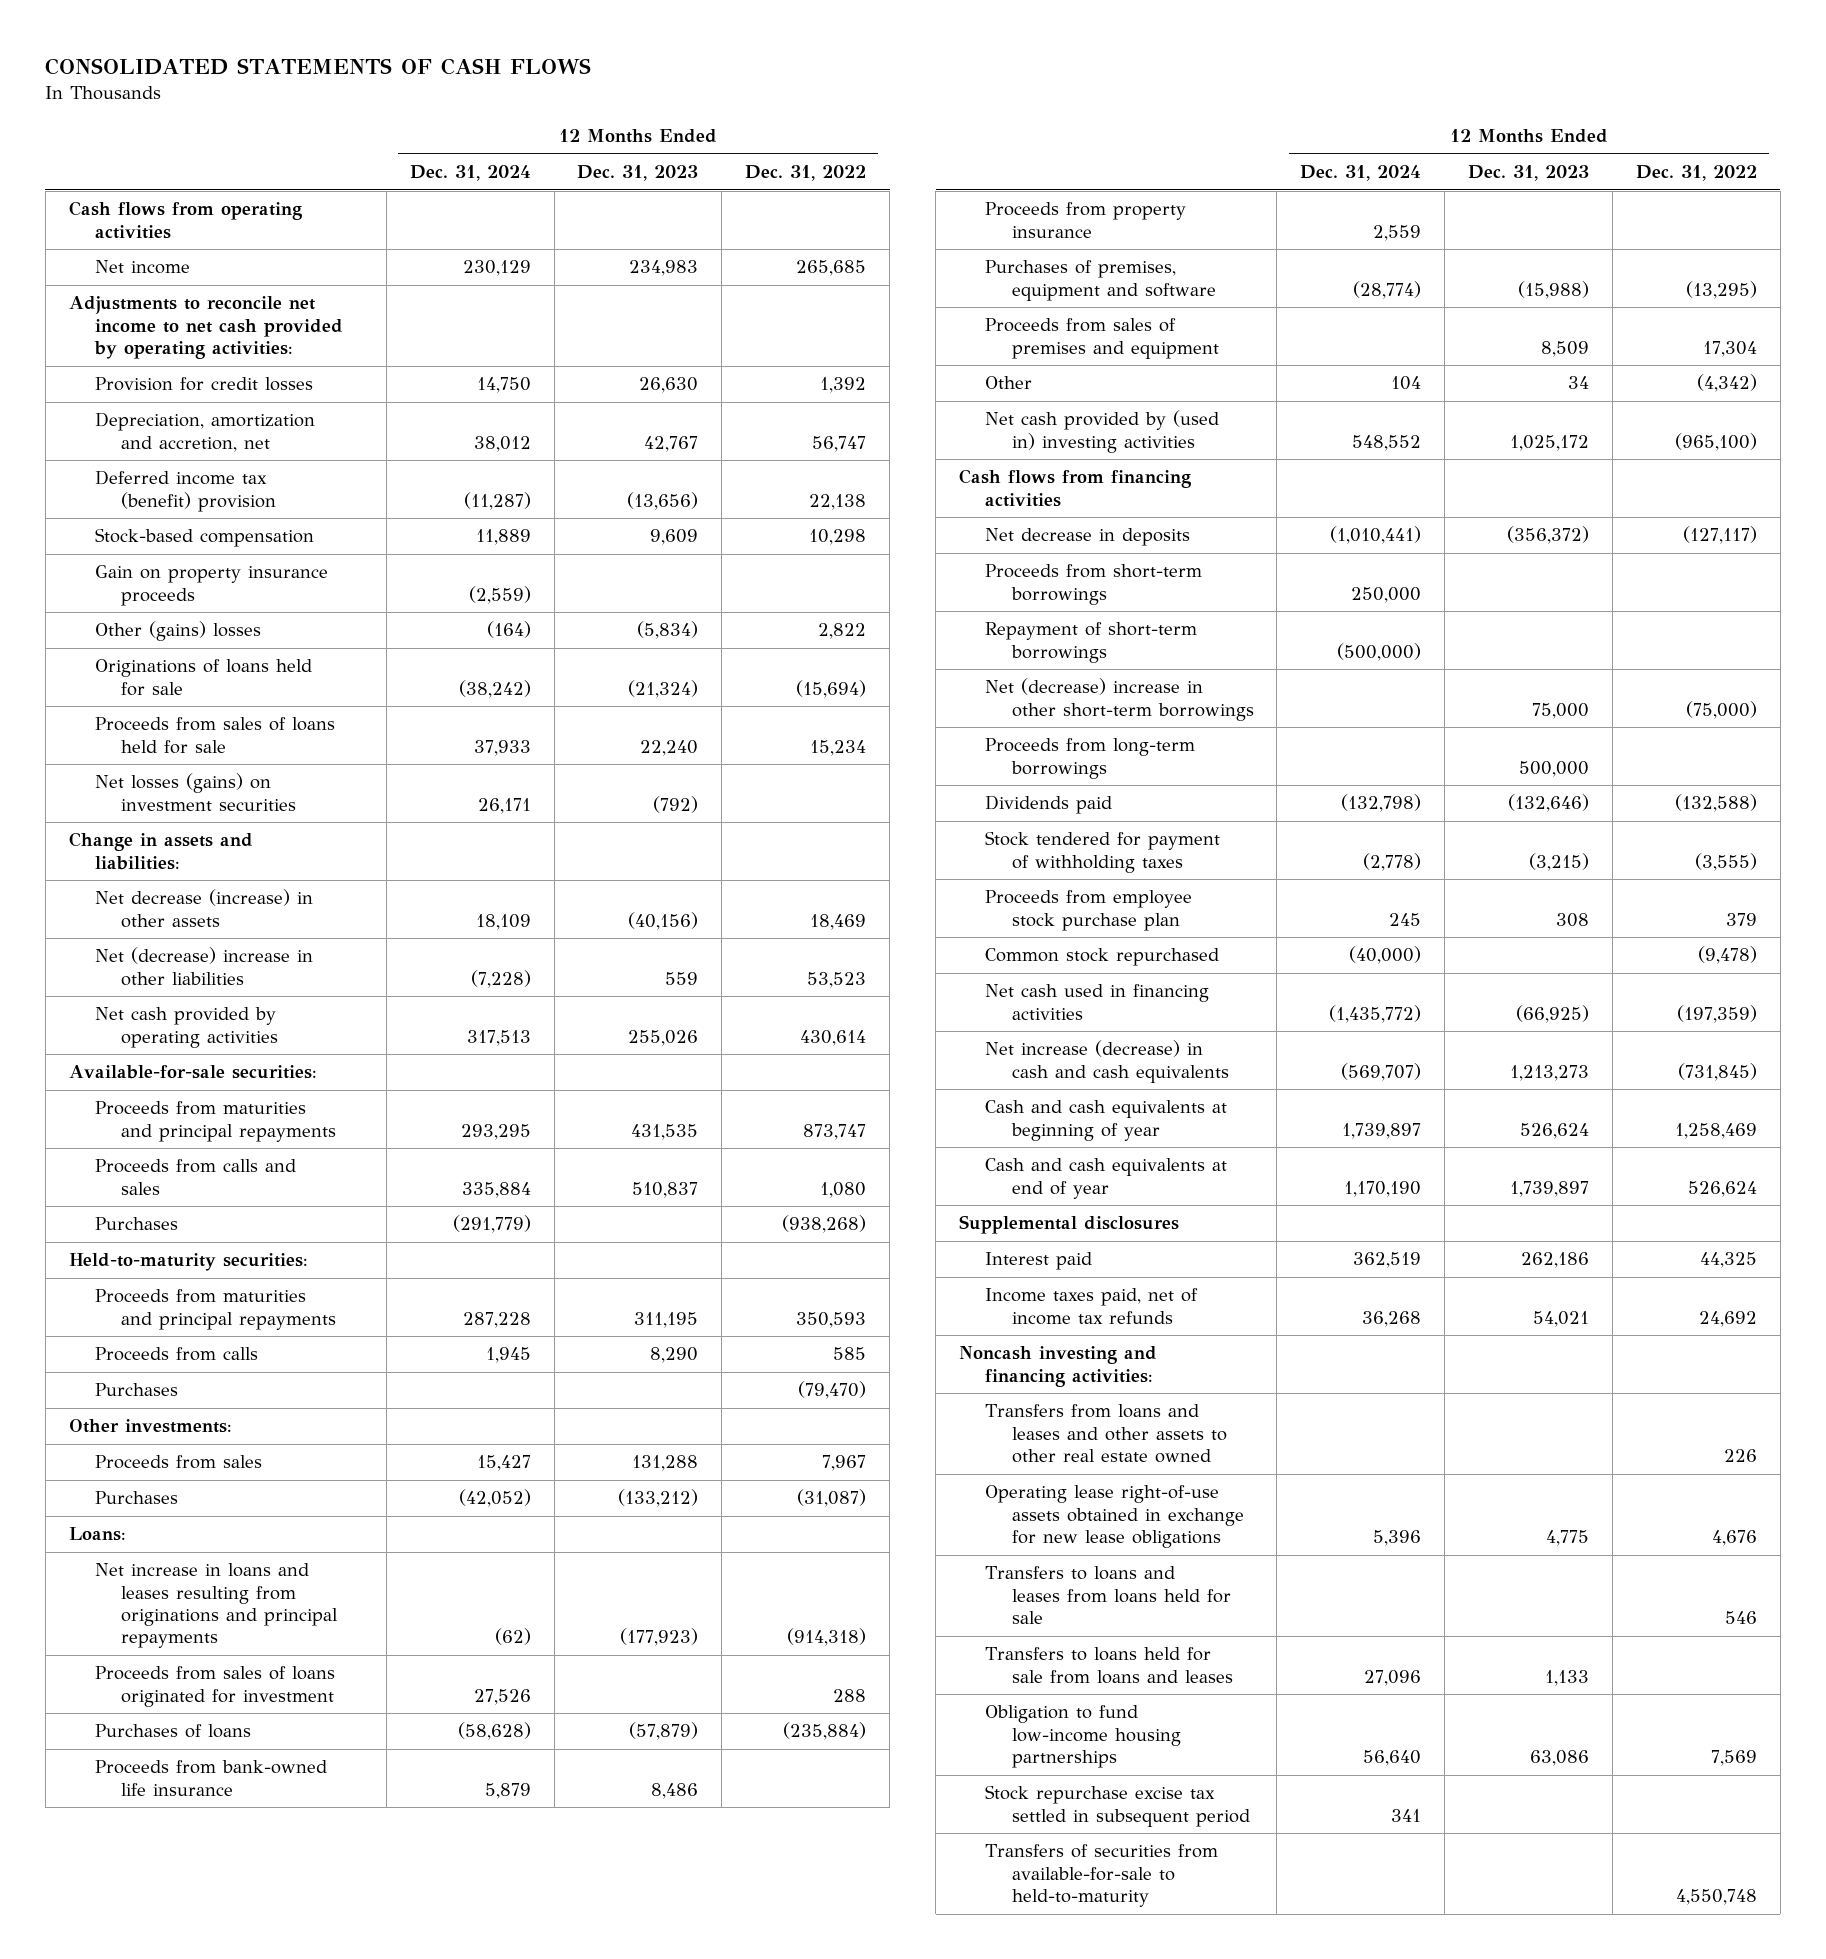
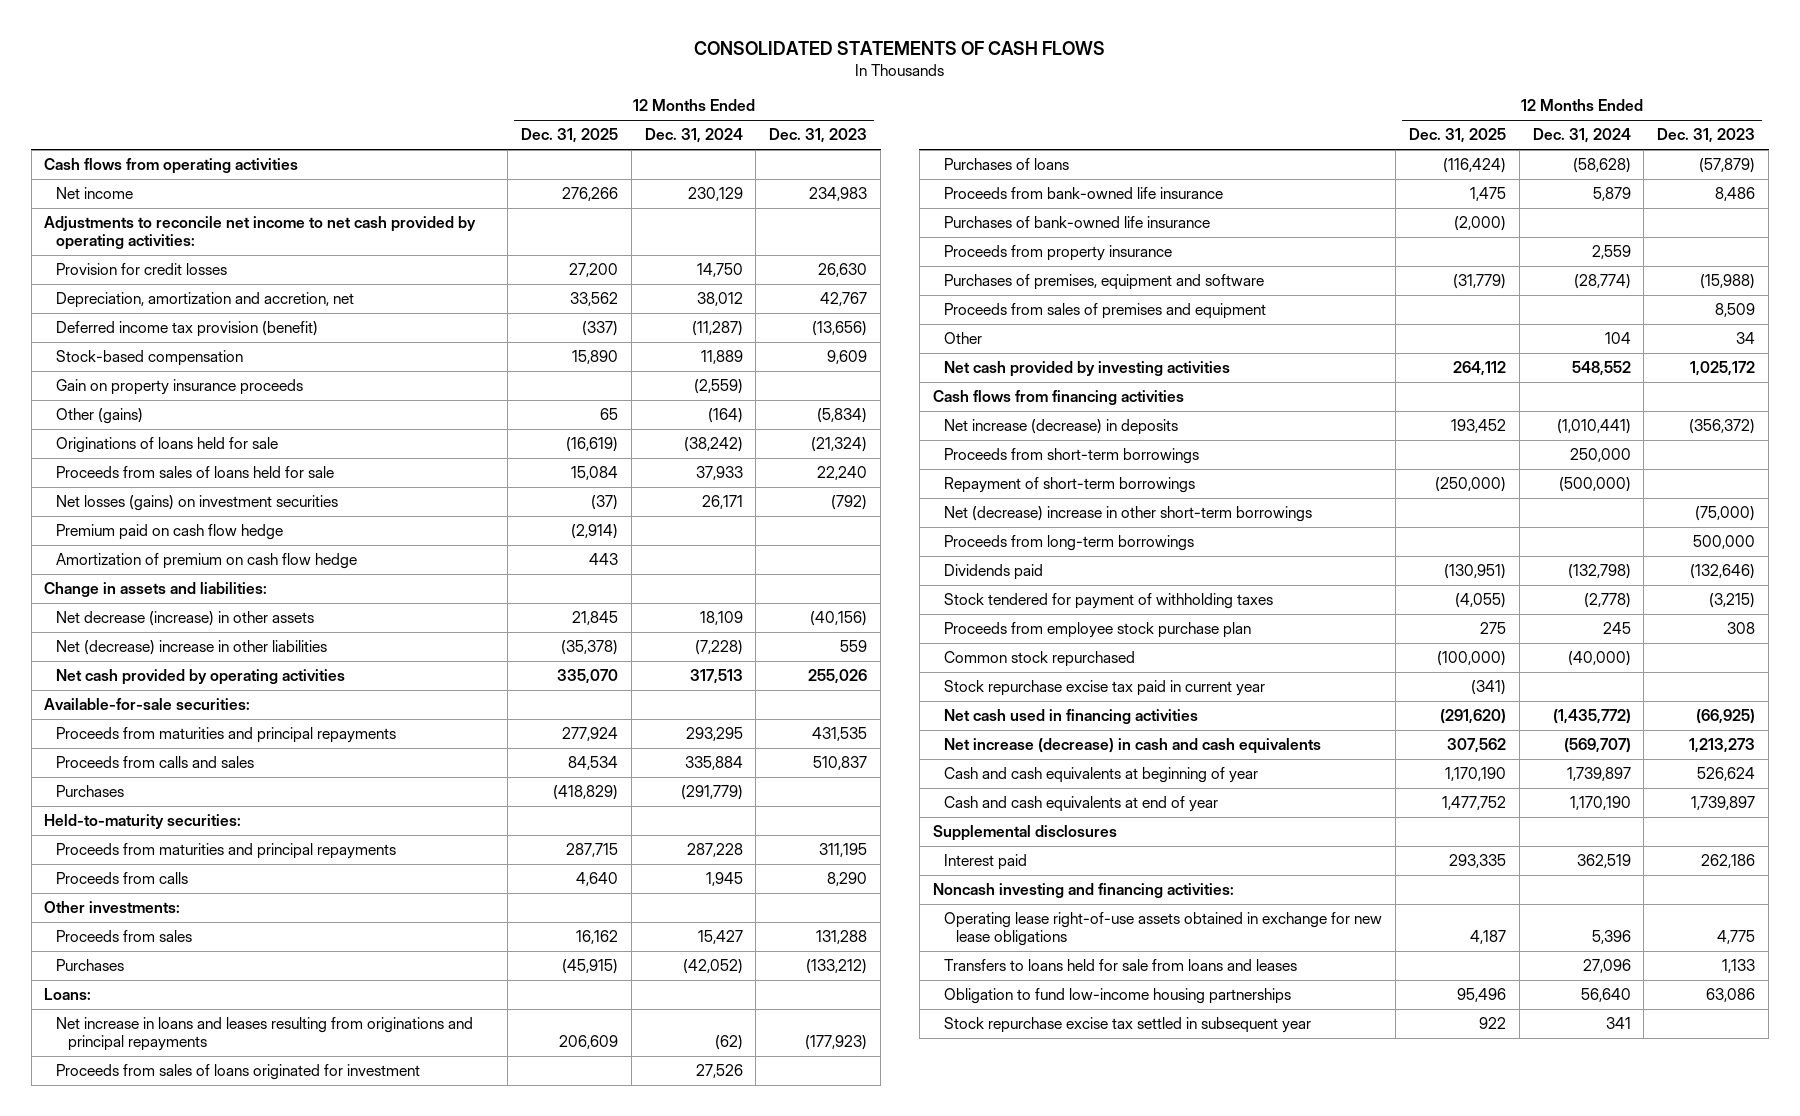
[745,164,867,181] Dec. 31, 2022 -> none
none -> [520,128,618,144] Dec. 31, 2025
[94,470,276,512] Deferred income tax (benefit) provision -> [56,321,319,338] Deferred income tax provision (benefit)
[94,621,261,642] Other (gains) losses -> [56,408,144,425] Other (gains)
none -> [56,524,284,541] Premium paid on cash flow hedge
none -> [56,553,358,570] Amortization of premium on cash flow hedge
[94,1383,178,1397] Purchases -> none
none -> [944,216,1211,229] Purchases of bank-owned life insurance
[985,410,1220,453] Net cash provided by (used in) investing activities -> [944,361,1231,378] Net cash provided by investing activities
[985,528,1191,547] Net decrease in deposits -> [944,419,1179,436] Net increase (decrease) in deposits
[1532,702,1590,719] 75,000 -> [1695,506,1756,522] (75,000)
none -> [944,680,1266,697] Stock repurchase excise tax paid in current year
[985,1288,1199,1325] Income taxes paid, net of income tax refunds -> none
[985,1404,1227,1463] Transfers from loans and leases and other assets to other real estate owned -> none
[985,1566,1231,1624] Transfers to loans and leases from loans held for sale -> none
[985,1844,1219,1907] Transfers of securities from available-for-sale to held-to-maturity -> none
[985,1785,1250,1827] Stock repurchase excise tax settled in subsequent period -> [944,1017,1312,1034] Stock repurchase excise tax settled in subsequent year

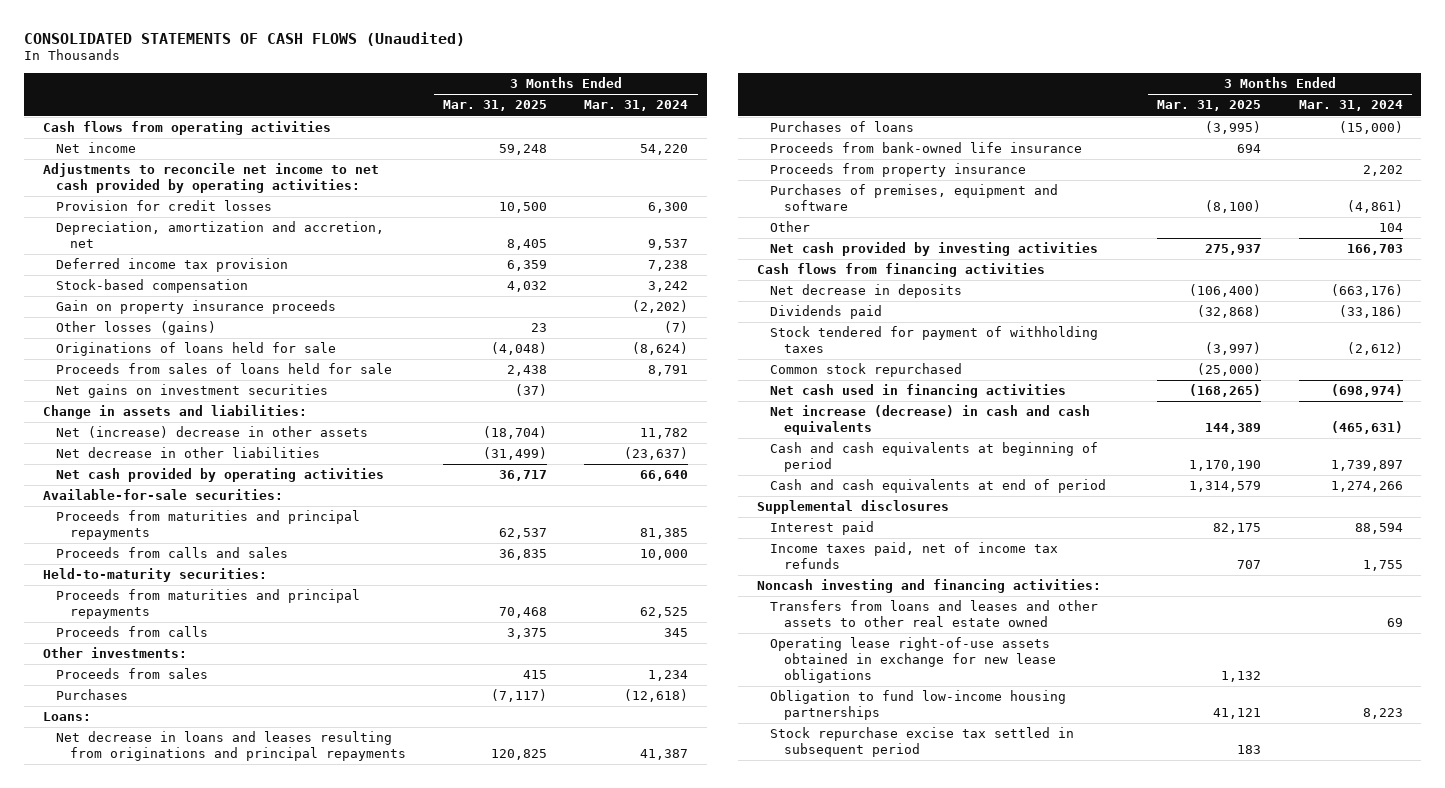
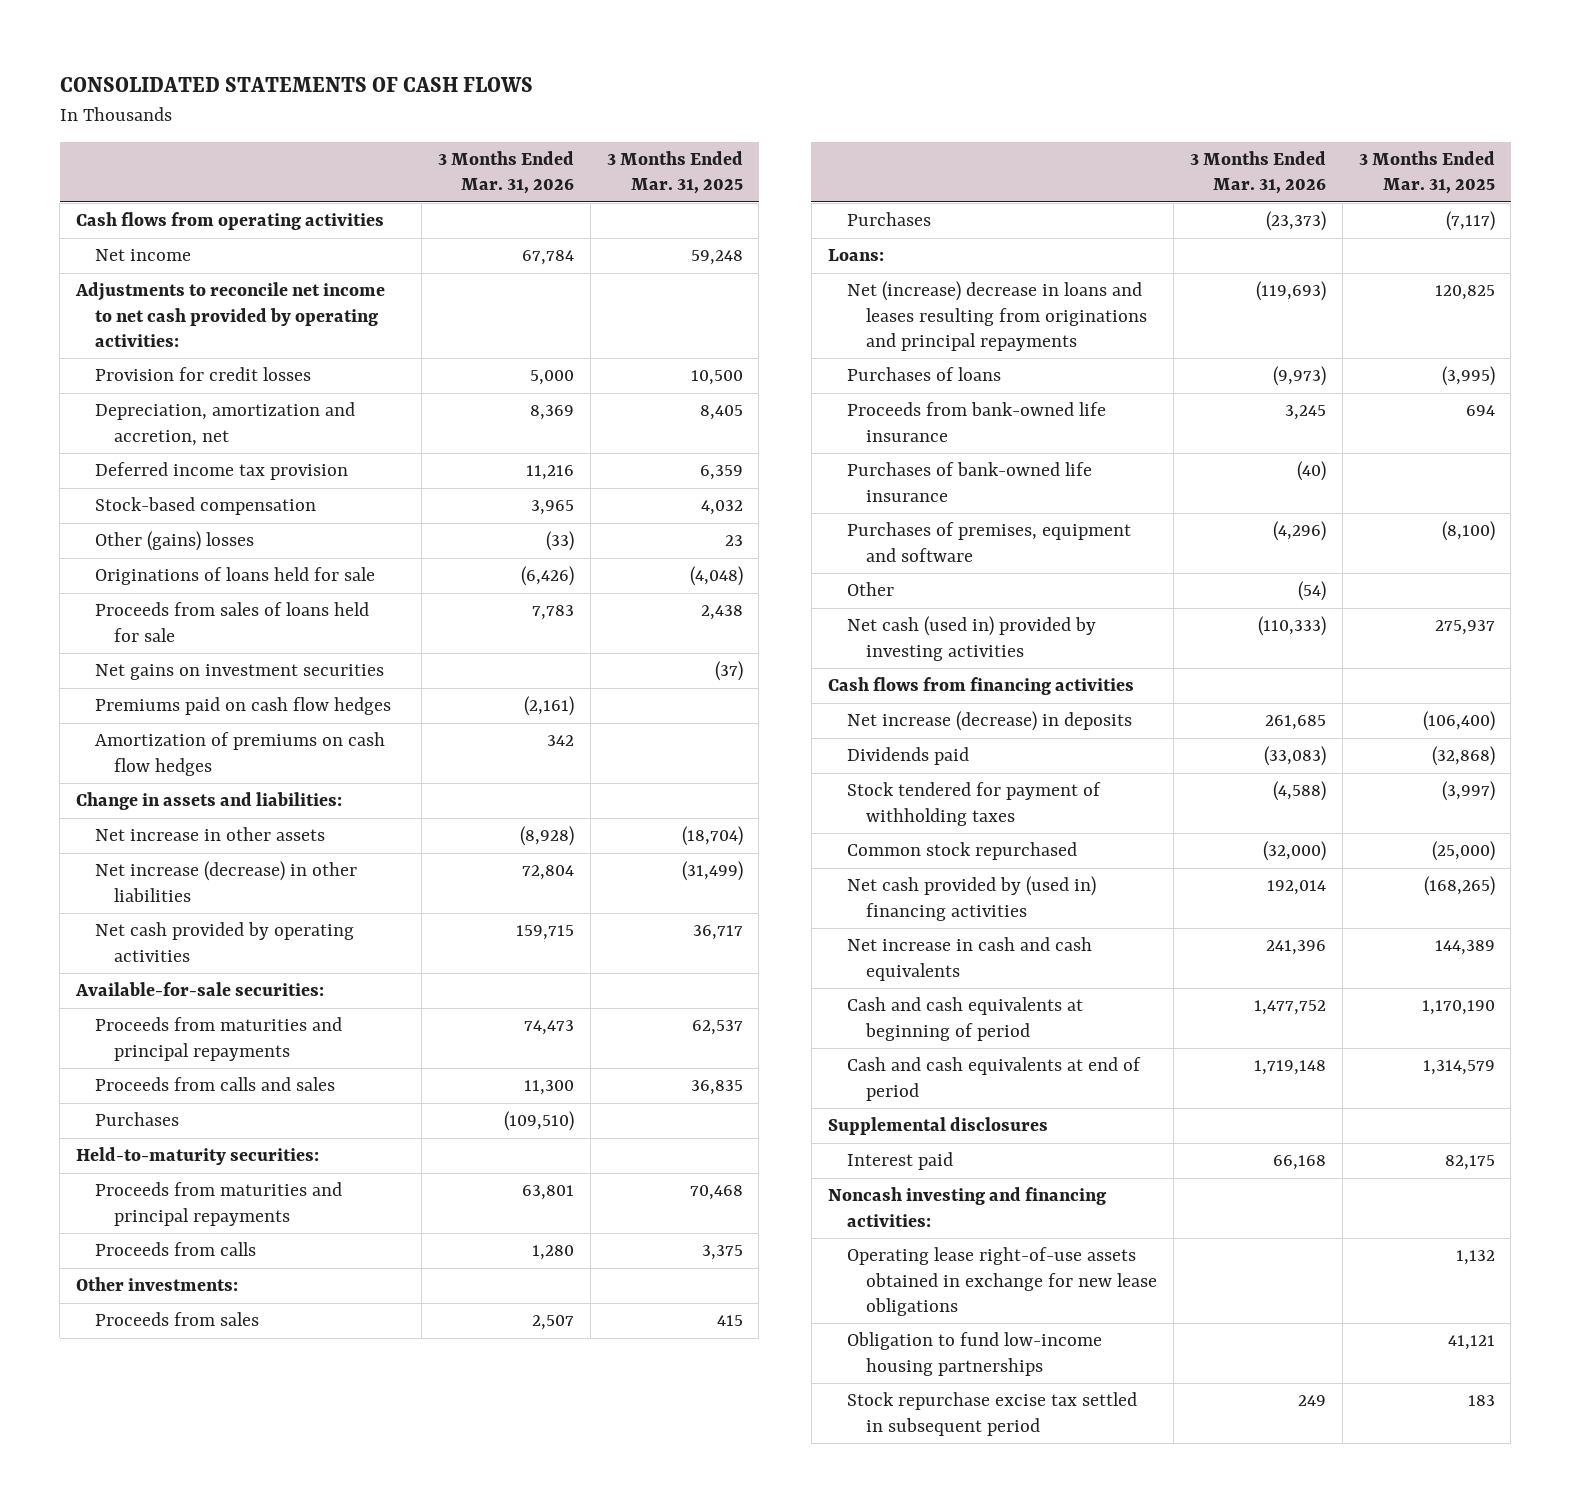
[24,31,466,46] CONSOLIDATED STATEMENTS OF CASH FLOWS (Unaudited) -> [59,77,533,93] CONSOLIDATED STATEMENTS OF CASH FLOWS
[584,100,689,112] Mar. 31, 2024 -> none
none -> [438,150,575,195] 3 Months Ended Mar. 31, 2026
[56,300,337,315] Gain on property insurance proceeds -> none
[56,321,217,336] Other losses (gains) -> [95,531,255,552] Other (gains) losses
none -> [95,697,392,716] Premiums paid on cash flow hedges
none -> [95,732,386,776] Amortization of premiums on cash flow hedges
[56,426,369,439] Net (increase) decrease in other assets -> [95,827,326,842] Net increase in other assets
[56,447,321,459] Net decrease in other liabilities -> [95,861,358,902] Net increase (decrease) in other liabilities
none -> [95,1112,180,1127] Purchases
[56,731,406,762] Net decrease in loans and leases resulting from originations and principal repayments -> [847,281,1148,351] Net (increase) decrease in loans and leases resulting from originations and principal repayments
[770,163,1027,178] Proceeds from property insurance -> none
none -> [847,462,1093,502] Purchases of bank-owned life insurance
[770,242,1099,257] Net cash provided by investing activities -> [847,616,1097,661] Net cash (used in) provided by investing activities
[770,284,963,299] Net decrease in deposits -> [847,711,1133,732] Net increase (decrease) in deposits
[770,384,1067,399] Net cash used in financing activities -> [847,876,1097,921] Net cash provided by (used in) financing activities
[770,405,1091,436] Net increase (decrease) in cash and cash equivalents -> [847,937,1093,981] Net increase in cash and cash equivalents
[770,542,1059,570] Income taxes paid, net of income tax refunds -> none
[770,600,1099,628] Transfers from loans and leases and other assets to other real estate owned -> none

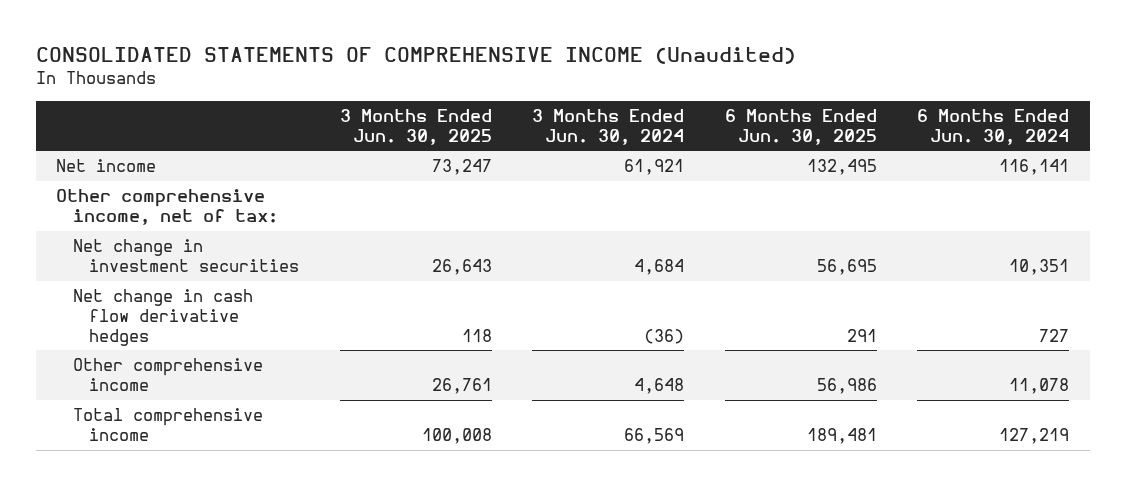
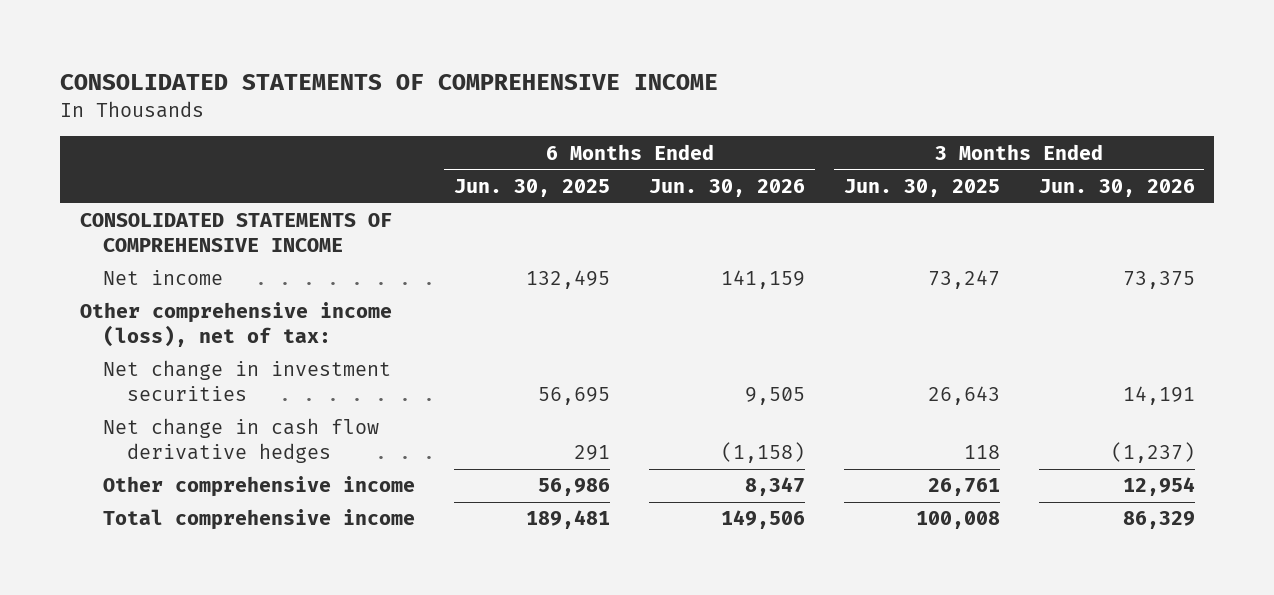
[35,46,796,64] CONSOLIDATED STATEMENTS OF COMPREHENSIVE INCOME (Unaudited) -> [60,74,719,91] CONSOLIDATED STATEMENTS OF COMPREHENSIVE INCOME
[532,108,685,145] 3 Months Ended Jun. 30, 2024 -> none
[917,108,1070,145] 6 Months Ended Jun. 30, 2024 -> none
none -> [648,179,805,198] Jun. 30, 2026
none -> [1038,179,1195,198] Jun. 30, 2026
none -> [79,213,392,252] CONSOLIDATED STATEMENTS OF COMPREHENSIVE INCOME
[56,189,278,225] Other comprehensive income, net of tax: -> [79,302,392,347] Other comprehensive income (loss), net of tax:

